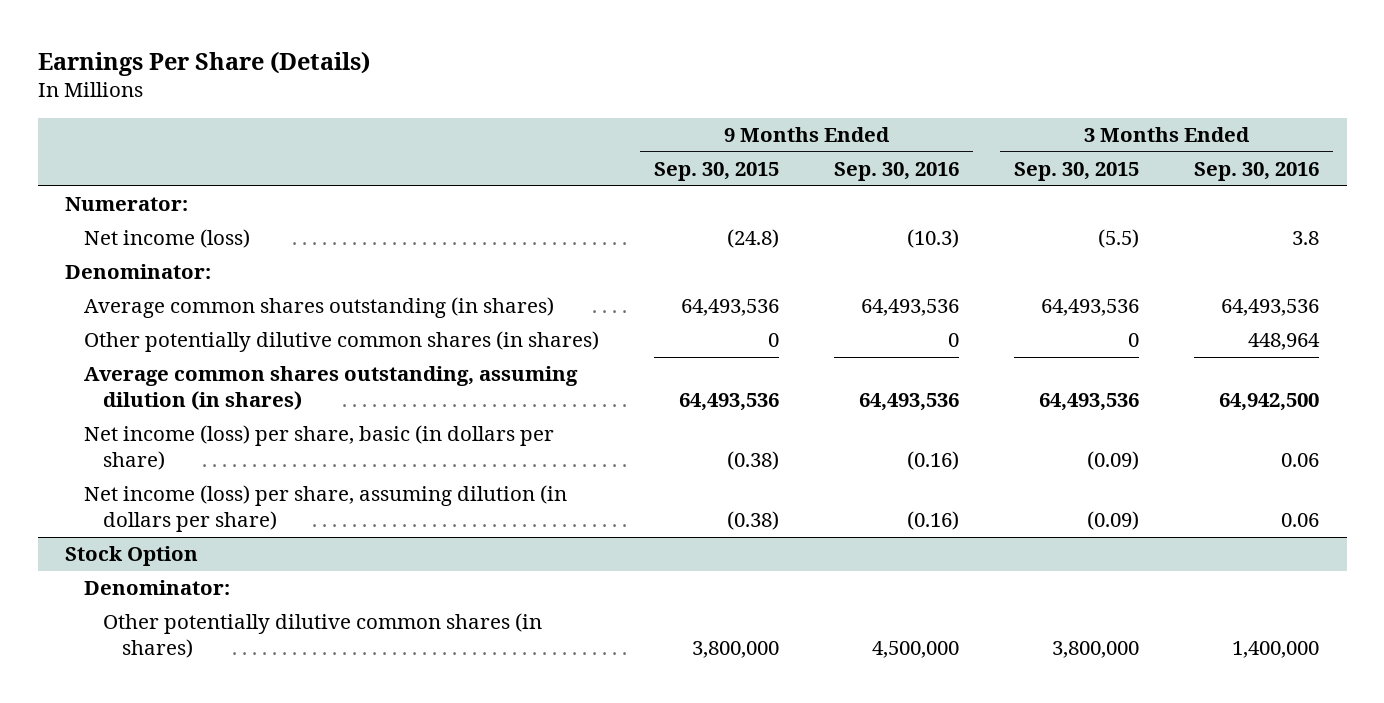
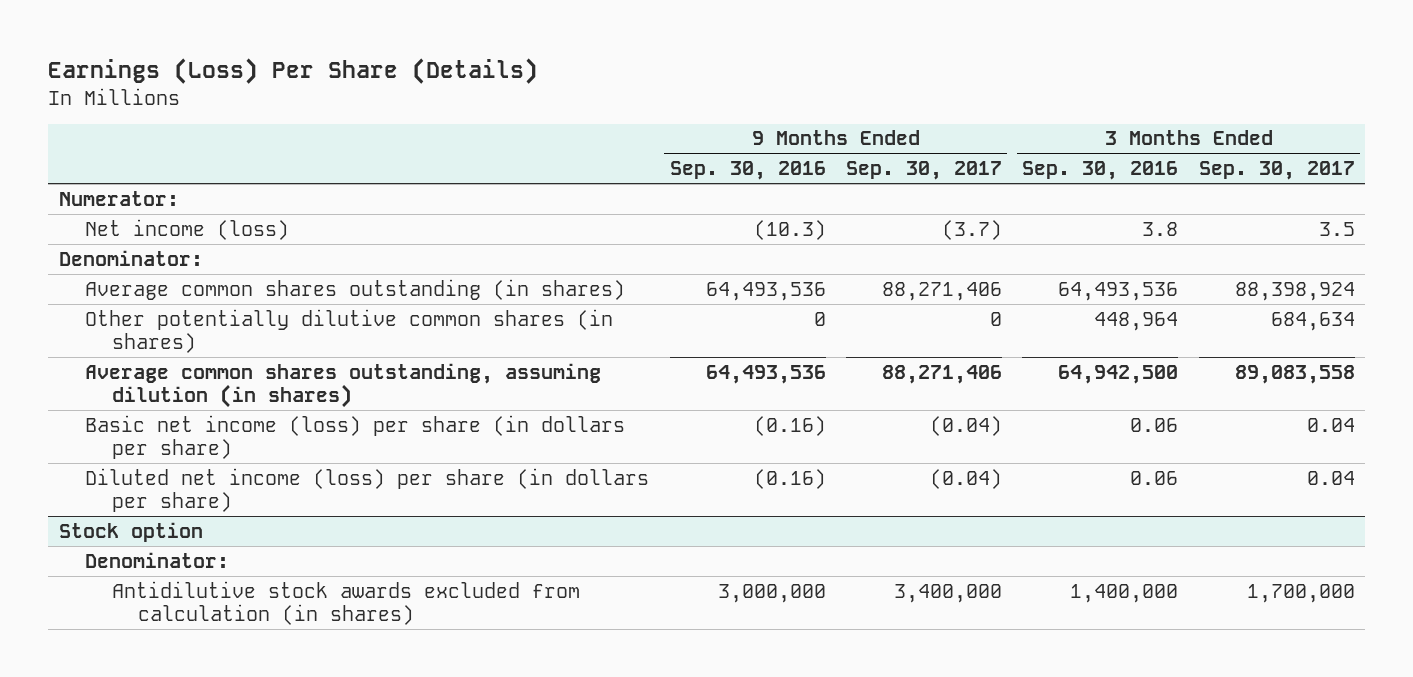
[37,50,370,76] Earnings Per Share (Details) -> [48,58,539,85] Earnings (Loss) Per Share (Details)
[654,162,780,182] Sep. 30, 2015 -> none
[1014,162,1140,182] Sep. 30, 2015 -> none
none -> [846,161,1003,181] Sep. 30, 2017
none -> [1198,161,1355,181] Sep. 30, 2017
[84,425,555,471] Net income (loss) per share, basic (in dollars per share) -> [85,414,626,459] Basic net income (loss) per share (in dollars per share)
[84,485,568,533] Net income (loss) per share, assuming dilution (in dollars per share) -> [85,467,650,512] Diluted net income (loss) per share (in dollars per share)
[65,546,199,567] Stock Option -> [58,521,203,542] Stock option
[103,613,543,659] Other potentially dilutive common shares (in shares) -> none
none -> [111,580,580,625] Antidilutive stock awards excluded from calculation (in shares)

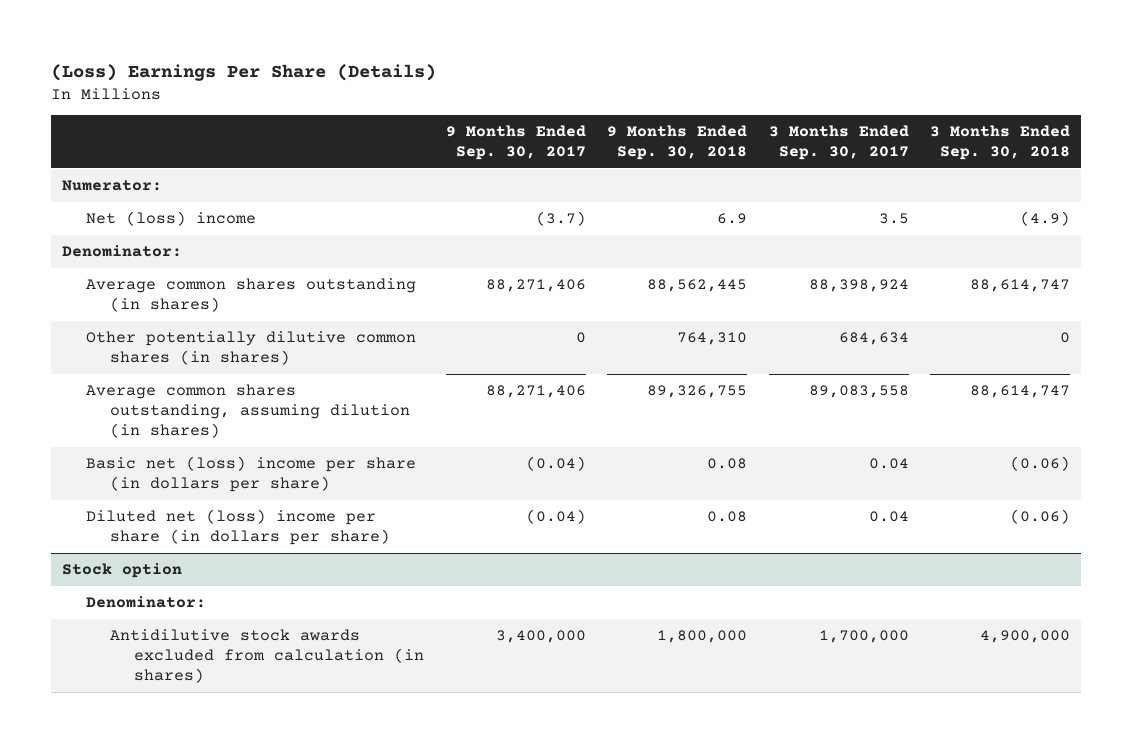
[48,58,539,85] Earnings (Loss) Per Share (Details) -> [51,63,437,81] (Loss) Earnings Per Share (Details)
[669,161,826,181] Sep. 30, 2016 -> none
[1022,161,1179,181] Sep. 30, 2016 -> none
none -> [607,125,748,161] 9 Months Ended Sep. 30, 2018
none -> [930,125,1071,161] 3 Months Ended Sep. 30, 2018
[85,218,290,240] Net income (loss) -> [85,211,256,227] Net (loss) income
[85,414,626,459] Basic net income (loss) per share (in dollars per share) -> [85,456,416,493] Basic net (loss) income per share (in dollars per share)
[85,467,650,512] Diluted net income (loss) per share (in dollars per share) -> [85,509,391,546] Diluted net (loss) income per share (in dollars per share)

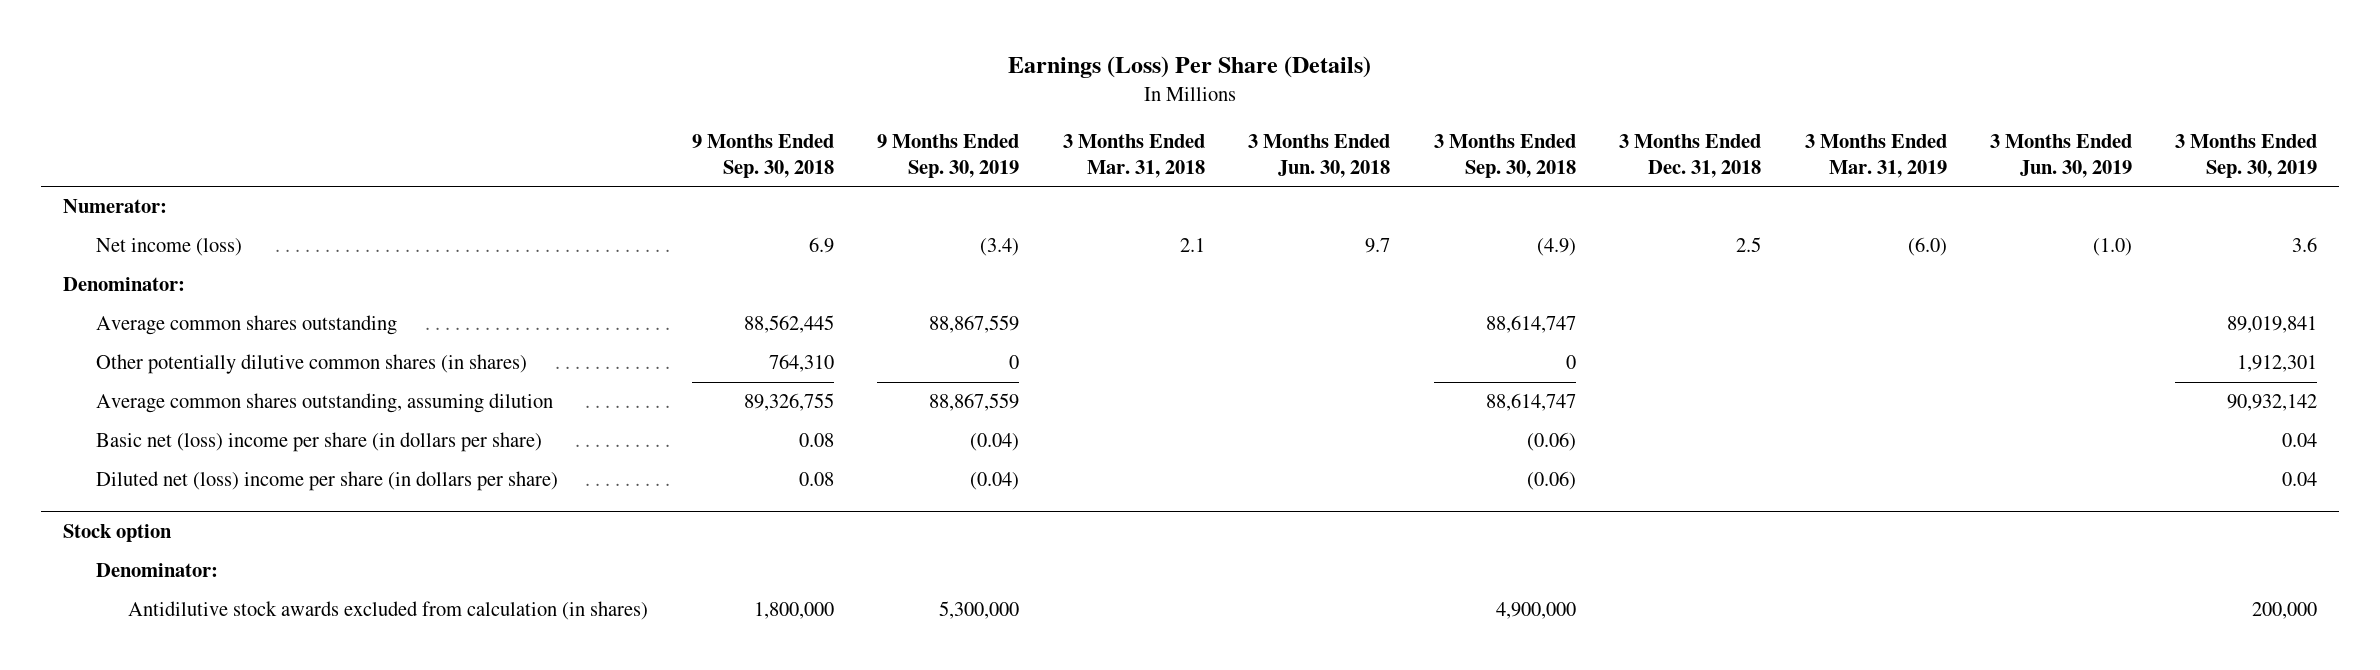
[51,63,437,81] (Loss) Earnings Per Share (Details) -> [1008,56,1372,79] Earnings (Loss) Per Share (Details)
[445,125,586,161] 9 Months Ended Sep. 30, 2017 -> none
[768,125,909,161] 3 Months Ended Sep. 30, 2017 -> none
none -> [877,134,1020,178] 9 Months Ended Sep. 30, 2019
none -> [1062,134,1205,178] 3 Months Ended Mar. 31, 2018
none -> [1248,134,1391,178] 3 Months Ended Jun. 30, 2018
none -> [1619,134,1762,178] 3 Months Ended Dec. 31, 2018
none -> [1804,134,1947,178] 3 Months Ended Mar. 31, 2019
none -> [1989,134,2132,178] 3 Months Ended Jun. 30, 2019
none -> [2175,134,2318,178] 3 Months Ended Sep. 30, 2019
[85,211,256,227] Net (loss) income -> [95,238,242,257] Net income (loss)
[85,278,416,313] Average common shares outstanding (in shares) -> [95,315,397,336] Average common shares outstanding
[85,384,411,439] Average common shares outstanding, assuming dilution (in shares) -> [95,393,553,414] Average common shares outstanding, assuming dilution

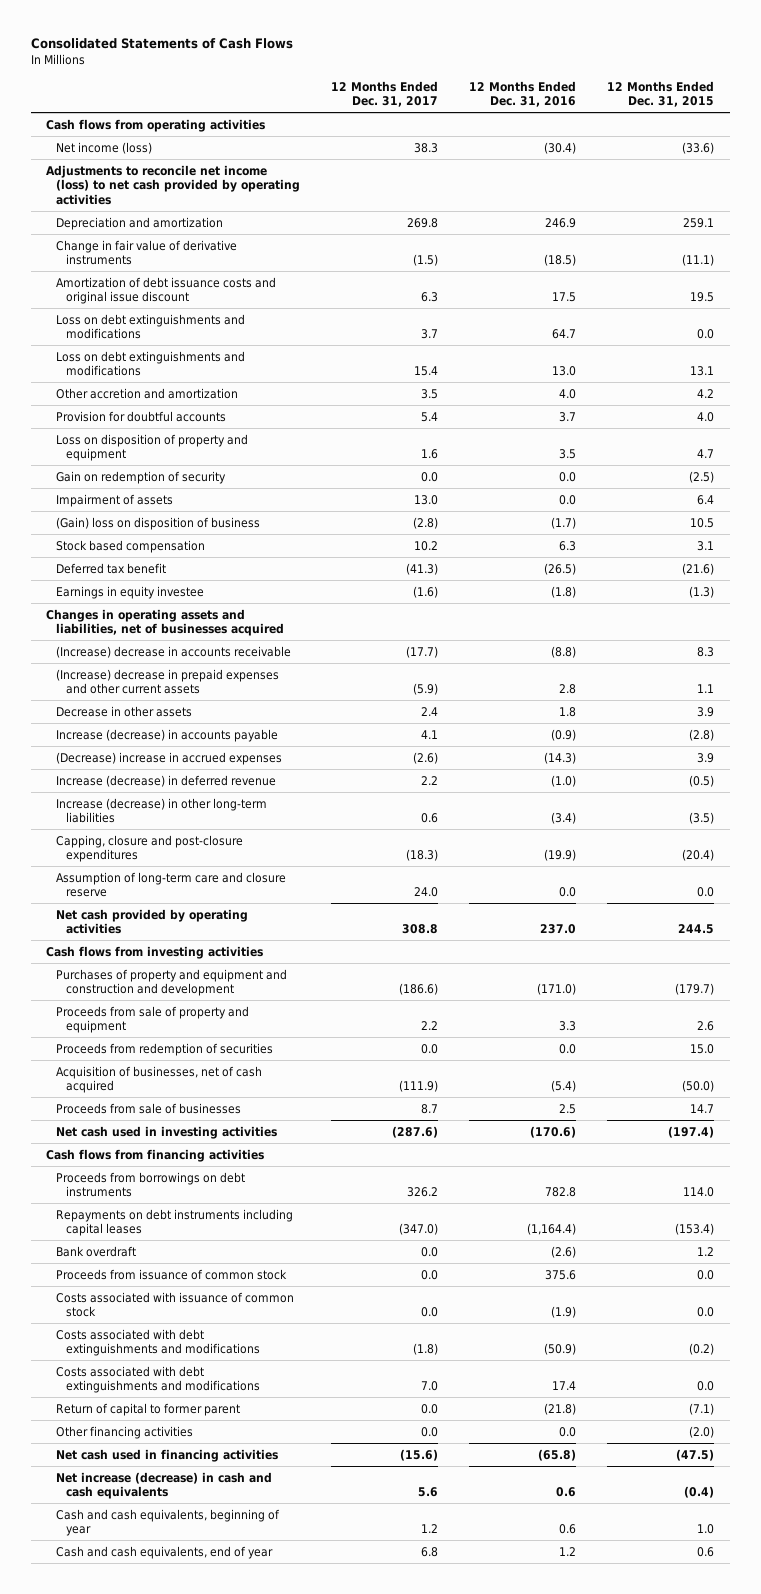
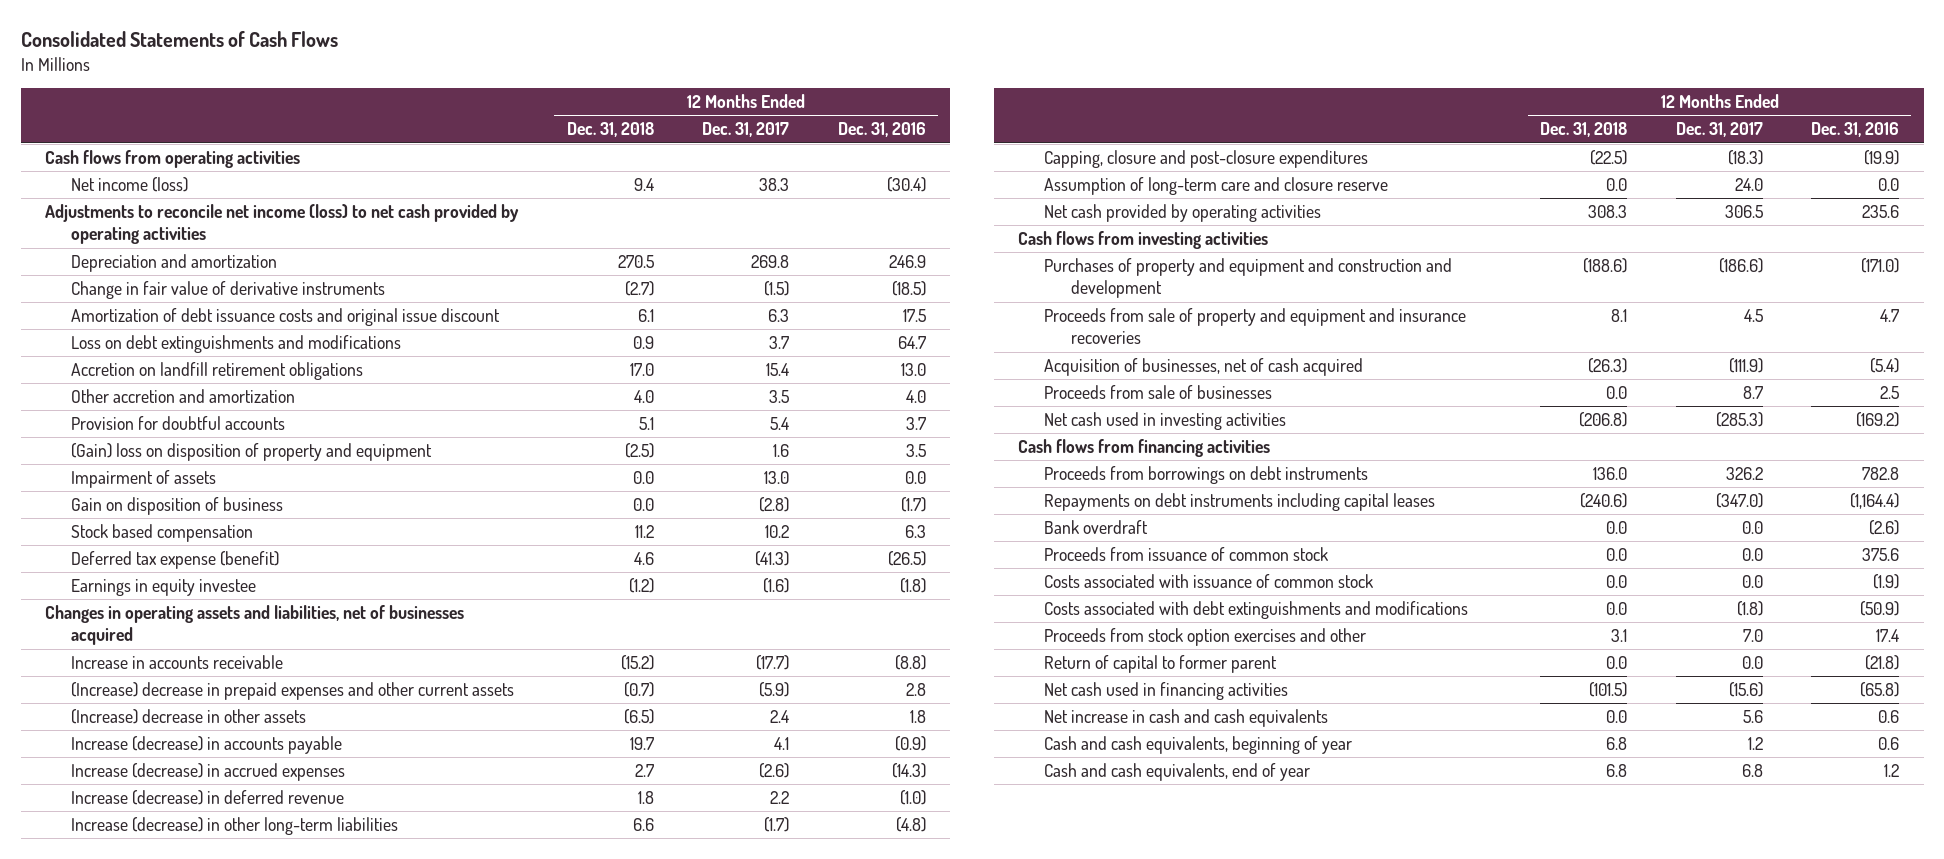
[607,80,715,108] 12 Months Ended Dec. 31, 2015 -> none
none -> [566,122,654,138] Dec. 31, 2018
[55,350,245,377] Loss on debt extinguishments and modifications -> [71,362,364,381] Accretion on landfill retirement obligations
[55,470,226,484] Gain on redemption of security -> none
[55,433,248,462] Loss on disposition of property and equipment -> [71,443,433,462] (Gain) loss on disposition of property and equipment
[55,516,260,530] (Gain) loss on disposition of business -> [71,497,284,516] Gain on disposition of business
[55,562,166,574] Deferred tax benefit -> [71,551,280,570] Deferred tax expense (benefit)
[55,645,291,658] (Increase) decrease in accounts receivable -> [71,655,284,670] Increase in accounts receivable
[55,705,192,717] Decrease in other assets -> [71,709,307,725] (Increase) decrease in other assets
[55,751,282,765] (Decrease) increase in accrued expenses -> [71,763,346,782] Increase (decrease) in accrued expenses
[421,813,439,824] 0.6 -> [764,817,790,833] (1.7)
[551,812,577,825] (3.4) -> [896,817,927,833] (4.8)
[402,924,439,935] 308.8 -> [1724,205,1763,219] 306.5
[540,924,577,935] 237.0 -> [1862,205,1900,219] 235.6
[55,1042,273,1056] Proceeds from redemption of securities -> none
[55,1005,249,1034] Proceeds from sale of property and equipment -> [1044,308,1467,345] Proceeds from sale of property and equipment and insurance recoveries
[421,1021,439,1031] 2.2 -> [1743,309,1763,323] 4.5
[559,1021,577,1032] 3.3 -> [1880,309,1900,323] 4.7
[392,1125,439,1138] (287.6) -> [1715,412,1763,428] (285.3)
[530,1125,577,1138] (170.6) -> [1856,412,1900,428] (169.2)
[55,1365,260,1394] Costs associated with debt extinguishments and modifications -> [1044,628,1367,647] Proceeds from stock option exercises and other
[55,1425,193,1439] Other financing activities -> none
[55,1471,272,1500] Net increase (decrease) in cash and cash equivalents -> [1044,709,1329,728] Net increase in cash and cash equivalents

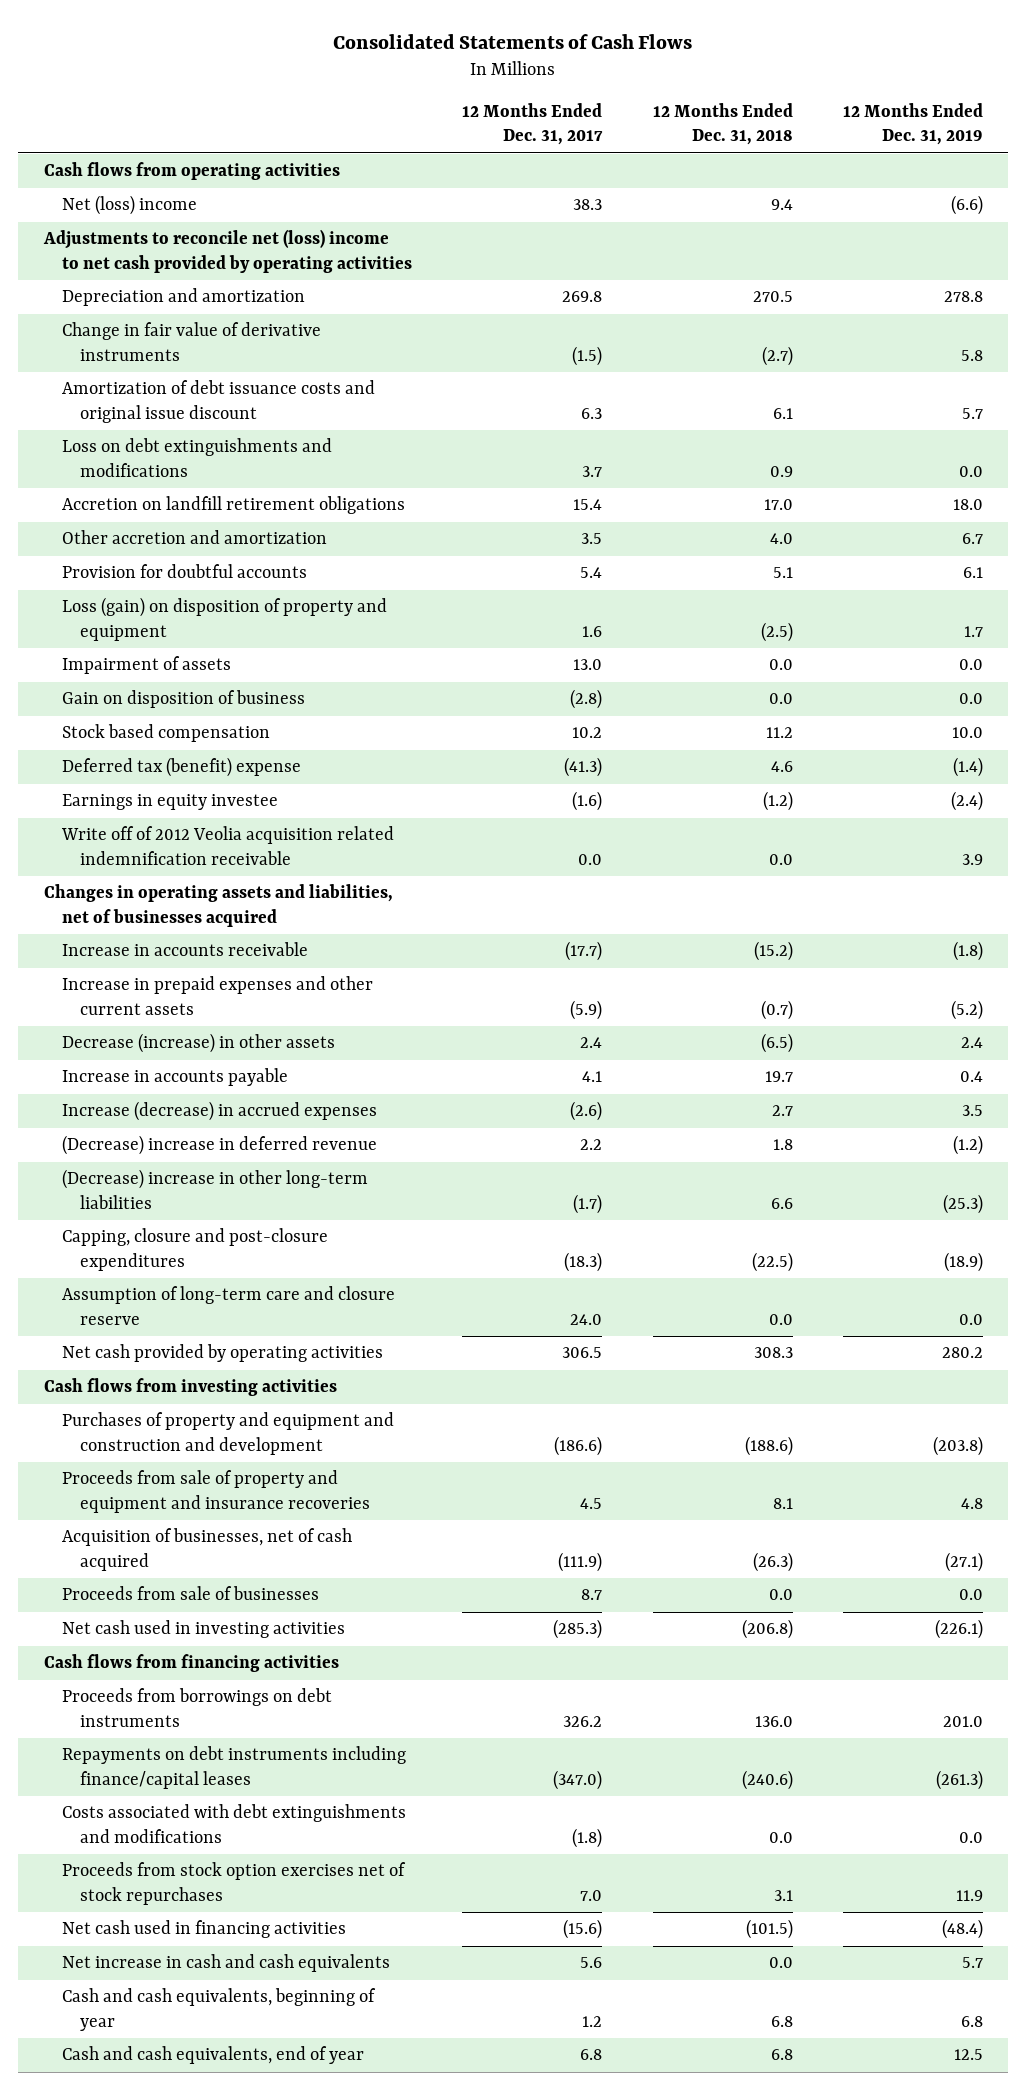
[838,122,927,138] Dec. 31, 2016 -> none
none -> [843,102,984,146] 12 Months Ended Dec. 31, 2019
[71,177,189,193] Net income (loss) -> [61,195,197,216] Net (loss) income
[44,204,519,245] Adjustments to reconcile net income (loss) to net cash provided by operating activities -> [42,229,412,273] Adjustments to reconcile net (loss) income to net cash provided by operating activities
[71,443,433,462] (Gain) loss on disposition of property and equipment -> [61,597,387,641] Loss (gain) on disposition of property and equipment
[71,551,280,570] Deferred tax expense (benefit) -> [61,757,301,778] Deferred tax (benefit) expense
none -> [60,826,394,865] Write off of 2012 Veolia acquisition related indemnification receivable
[71,682,515,701] (Increase) decrease in prepaid expenses and other current assets -> [61,976,373,1015] Increase in prepaid expenses and other current assets
[71,709,307,725] (Increase) decrease in other assets -> [61,1033,335,1054] Decrease (increase) in other assets
[71,736,343,755] Increase (decrease) in accounts payable -> [61,1068,288,1087] Increase in accounts payable
[71,790,345,806] Increase (decrease) in deferred revenue -> [61,1135,377,1156] (Decrease) increase in deferred revenue
[71,817,399,836] Increase (decrease) in other long-term liabilities -> [61,1169,368,1209] (Decrease) increase in other long-term liabilities
[1044,520,1149,535] Bank overdraft -> none
[1044,547,1329,562] Proceeds from issuance of common stock -> none
[1044,574,1374,589] Costs associated with issuance of common stock -> none
[1044,493,1436,512] Repayments on debt instruments including capital leases -> [61,1746,406,1789] Repayments on debt instruments including finance/capital leases
[1044,655,1278,674] Return of capital to former parent -> none
[1044,628,1367,647] Proceeds from stock option exercises and other -> [61,1862,406,1905] Proceeds from stock option exercises net of stock repurchases

